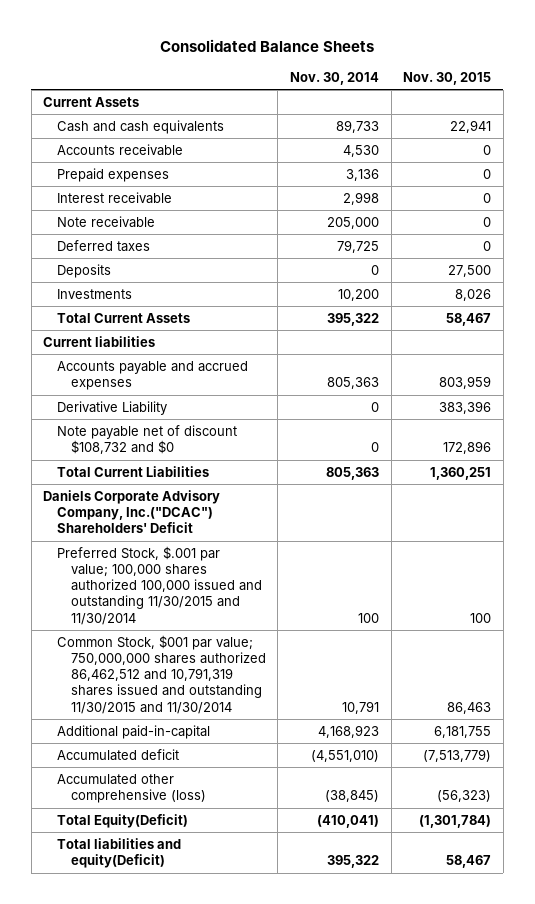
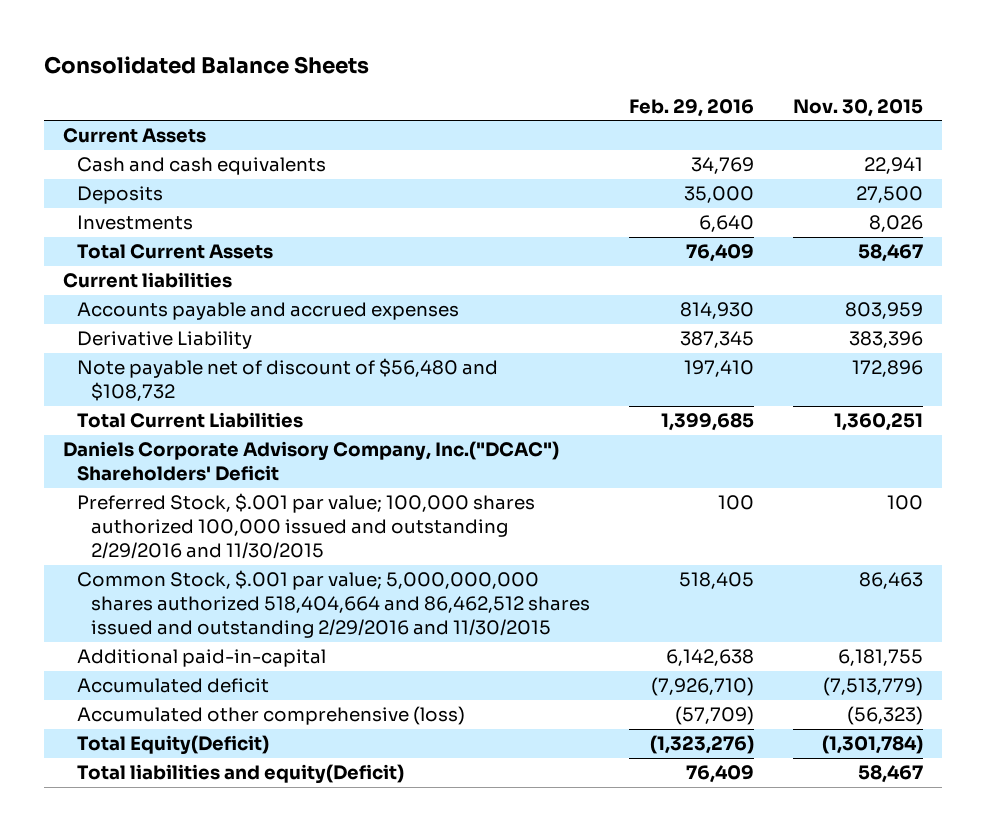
[290,71,380,85] Nov. 30, 2014 -> none
none -> [629,98,755,117] Feb. 29, 2016
[57,144,184,157] Accounts receivable -> none
[57,168,170,183] Prepaid expenses -> none
[57,192,173,205] Interest receivable -> none
[57,216,156,229] Note receivable -> none
[57,240,151,253] Deferred taxes -> none
[57,425,238,455] Note payable net of discount $108,732 and $0 -> [77,358,499,402] Note payable net of discount of $56,480 and $108,732
[57,546,262,625] Preferred Stock, $.001 par value; 100,000 shares authorized 100,000 issued and outstanding 11/30/2015 and 11/30/2014 -> [77,493,536,559] Preferred Stock, $.001 par value; 100,000 shares authorized 100,000 issued and outstanding 2/29/2016 and 11/30/2015
[57,635,266,714] Common Stock, $001 par value; 750,000,000 shares authorized 86,462,512 and 10,791,319 shares issued and outstanding 11/30/2015 and 11/30/2014 -> [77,570,591,638] Common Stock, $.001 par value; 5,000,000,000 shares authorized 518,404,664 and 86,462,512 shares issued and outstanding 2/29/2016 and 11/30/2015

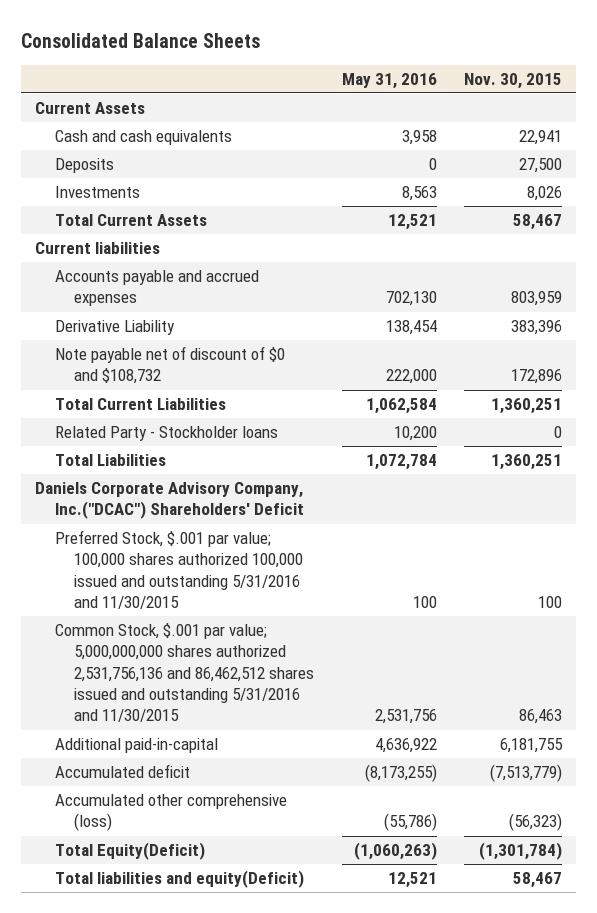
[629,98,755,117] Feb. 29, 2016 -> none
none -> [341,72,437,89] May 31, 2016
[77,358,499,402] Note payable net of discount of $56,480 and $108,732 -> [54,346,285,385] Note payable net of discount of $0 and $108,732
none -> [54,426,278,442] Related Party - Stockholder loans
none -> [54,454,166,467] Total Liabilities
[77,493,536,559] Preferred Stock, $.001 par value; 100,000 shares authorized 100,000 issued and outstanding 2/29/2016 and 11/30/2015 -> [54,530,304,610] Preferred Stock, $.001 par value; 100,000 shares authorized 100,000 issued and outstanding 5/31/2016 and 11/30/2015
[77,570,591,638] Common Stock, $.001 par value; 5,000,000,000 shares authorized 518,404,664 and 86,462,512 shares issued and outstanding 2/29/2016 and 11/30/2015 -> [54,623,315,723] Common Stock, $.001 par value; 5,000,000,000 shares authorized 2,531,756,136 and 86,462,512 shares issued and outstanding 5/31/2016 and 11/30/2015

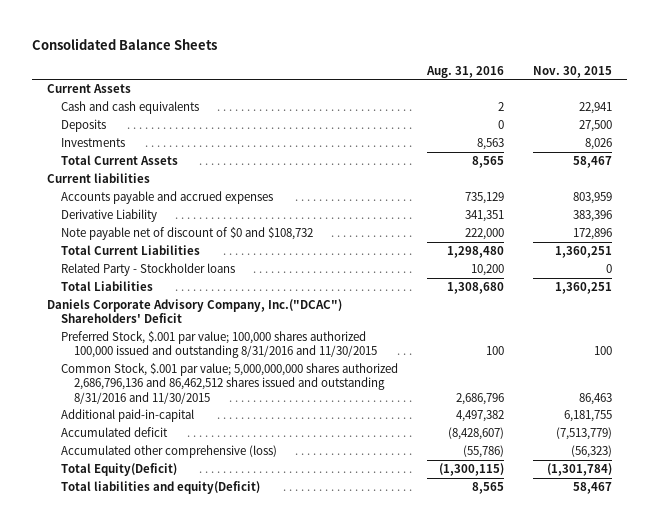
[341,72,437,89] May 31, 2016 -> none
none -> [425,65,504,78] Aug. 31, 2016
[54,530,304,610] Preferred Stock, $.001 par value; 100,000 shares authorized 100,000 issued and outstanding 5/31/2016 and 11/30/2015 -> [60,331,378,359] Preferred Stock, $.001 par value; 100,000 shares authorized 100,000 issued and outstanding 8/31/2016 and 11/30/2015
[54,623,315,723] Common Stock, $.001 par value; 5,000,000,000 shares authorized 2,531,756,136 and 86,462,512 shares issued and outstanding 5/31/2016 and 11/30/2015 -> [60,363,398,404] Common Stock, $.001 par value; 5,000,000,000 shares authorized 2,686,796,136 and 86,462,512 shares issued and outstanding 8/31/2016 and 11/30/2015

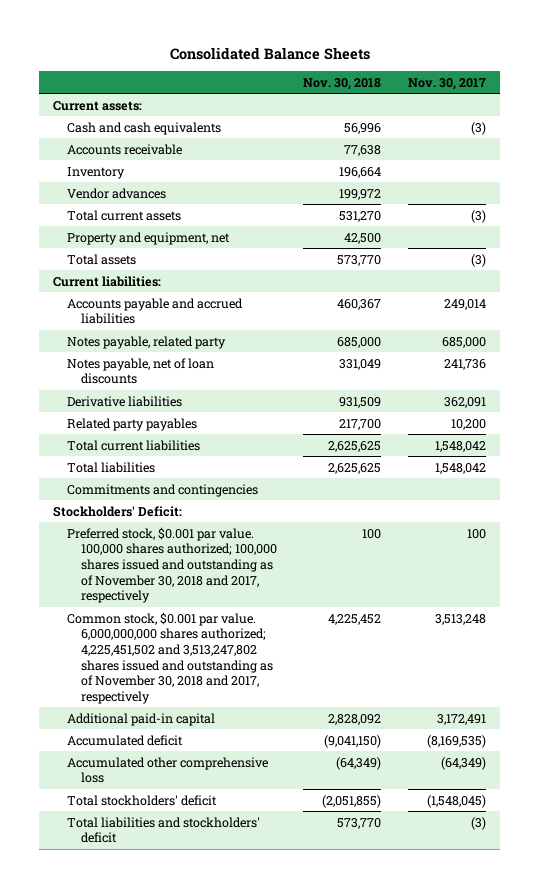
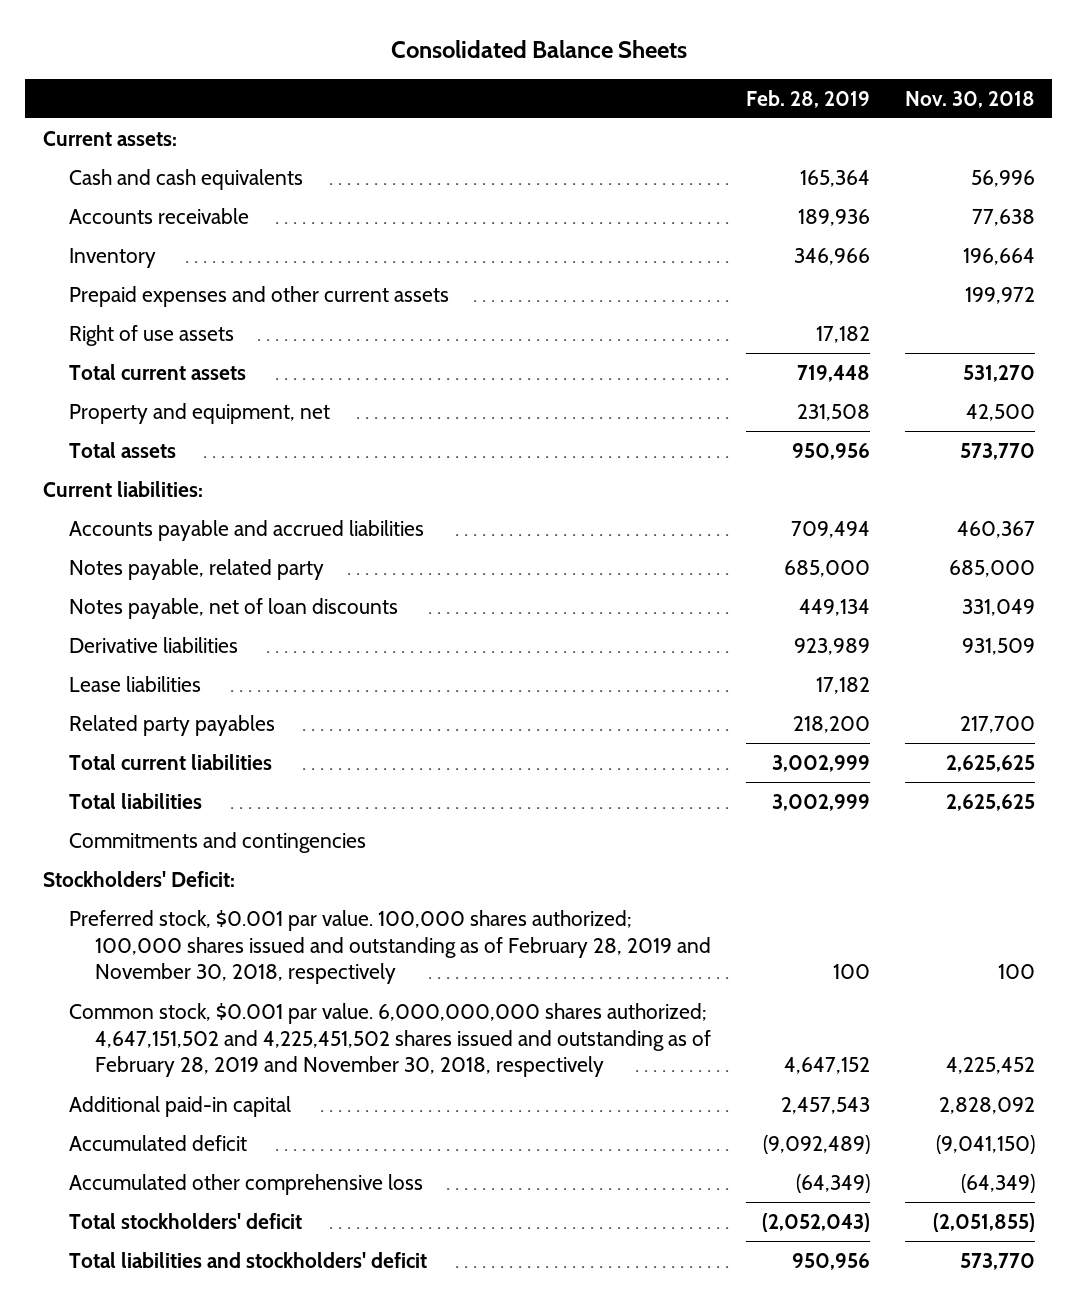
[408,77,487,90] Nov. 30, 2017 -> none
none -> [746,89,871,108] Feb. 28, 2019
[66,187,166,199] Vendor advances -> [69,285,450,307] Prepaid expenses and other current assets
none -> [69,324,235,346] Right of use assets
none -> [69,675,202,692] Lease liabilities
[66,526,277,604] Preferred stock, $0.001 par value. 100,000 shares authorized; 100,000 shares issued and outstanding as of November 30, 2018 and 2017, respectively -> [69,909,712,985] Preferred stock, $0.001 par value. 100,000 shares authorized; 100,000 shares issued and outstanding as of February 28, 2019 and November 30, 2018, respectively
[66,611,273,704] Common stock, $0.001 par value. 6,000,000,000 shares authorized; 4,225,451,502 and 3,513,247,802 shares issued and outstanding as of November 30, 2018 and 2017, respectively -> [69,1002,712,1078] Common stock, $0.001 par value. 6,000,000,000 shares authorized; 4,647,151,502 and 4,225,451,502 shares issued and outstanding as of February 28, 2019 and November 30, 2018, respectively

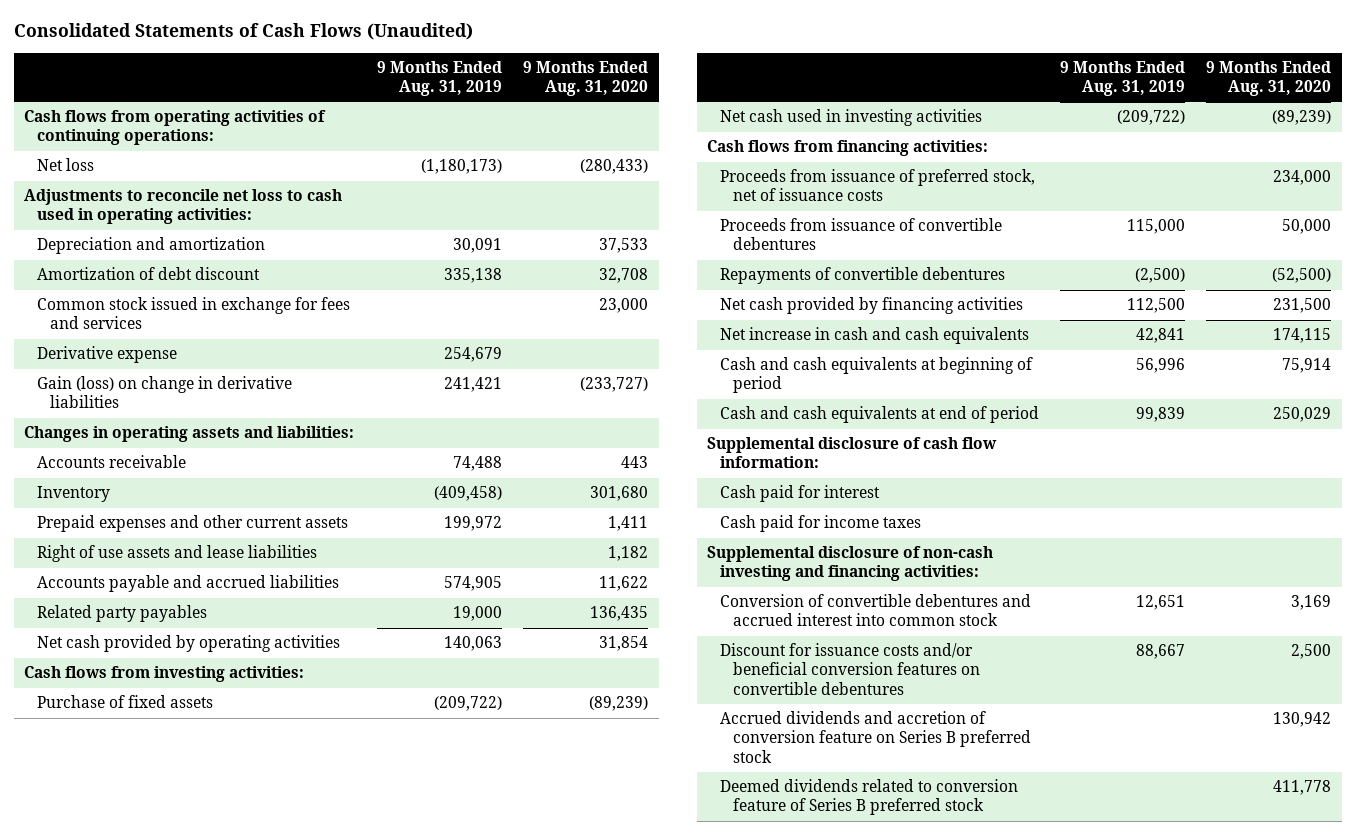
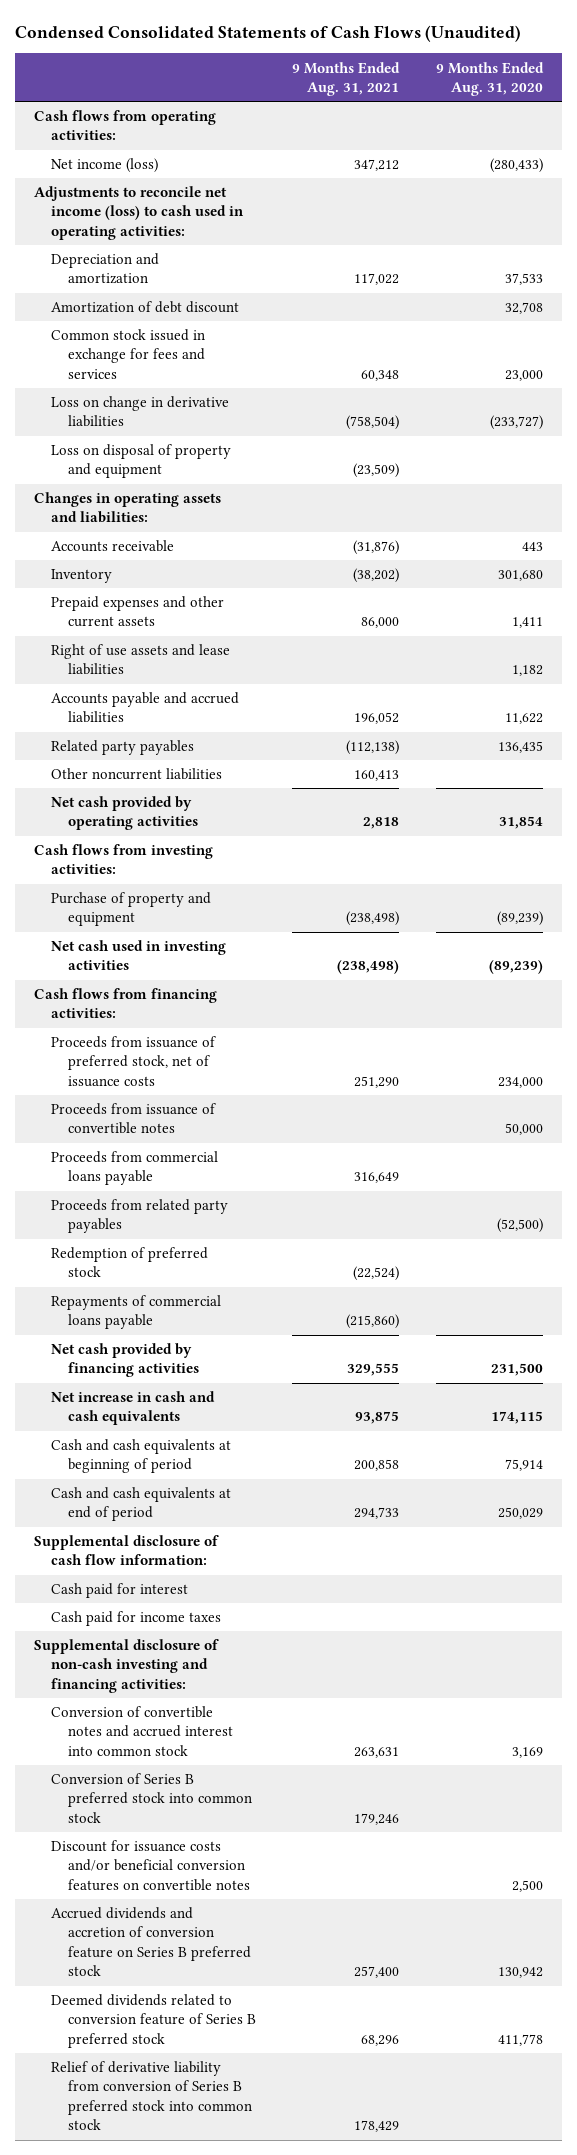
[13,23,473,41] Consolidated Statements of Cash Flows (Unaudited) -> [15,25,522,43] Condensed Consolidated Statements of Cash Flows (Unaudited)
[377,60,503,96] 9 Months Ended Aug. 31, 2019 -> none
none -> [292,61,401,96] 9 Months Ended Aug. 31, 2021
[24,110,327,146] Cash flows from operating activities of continuing operations: -> [33,110,216,141] Cash flows from operating activities:
[37,158,95,172] Net loss -> [50,158,158,174] Net income (loss)
[24,189,343,225] Adjustments to reconcile net loss to cash used in operating activities: -> [33,186,244,240] Adjustments to reconcile net income (loss) to cash used in operating activities:
[37,346,178,364] Derivative expense -> none
[37,376,293,409] Gain (loss) on change in derivative liabilities -> [50,396,229,428] Loss on change in derivative liabilities
none -> [50,444,231,479] Loss on disposal of property and equipment
none -> [50,768,222,781] Other noncurrent liabilities
[37,695,214,709] Purchase of fixed assets -> [50,892,211,927] Purchase of property and equipment
[720,218,1003,251] Proceeds from issuance of convertible debentures -> [50,1103,216,1135] Proceeds from issuance of convertible notes
none -> [50,1151,218,1186] Proceeds from commercial loans payable
[720,267,1006,285] Repayments of convertible debentures -> [50,1199,228,1234] Proceeds from related party payables
none -> [50,1247,208,1278] Redemption of preferred stock
none -> [50,1295,221,1330] Repayments of commercial loans payable
[720,594,1032,627] Conversion of convertible debentures and accrued interest into common stock -> [50,1706,233,1756] Conversion of convertible notes and accrued interest into common stock
none -> [50,1773,252,1823] Conversion of Series B preferred stock into common stock
[720,643,981,695] Discount for issuance costs and/or beneficial conversion features on convertible debentures -> [50,1840,250,1891] Discount for issuance costs and/or beneficial conversion features on convertible notes
none -> [50,2061,252,2131] Relief of derivative liability from conversion of Series B preferred stock into common stock

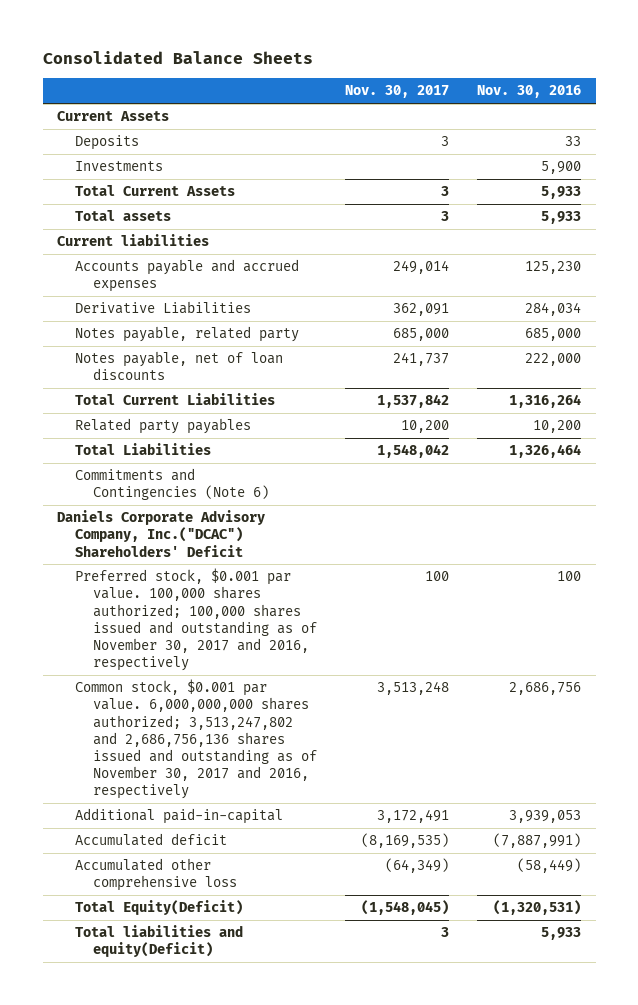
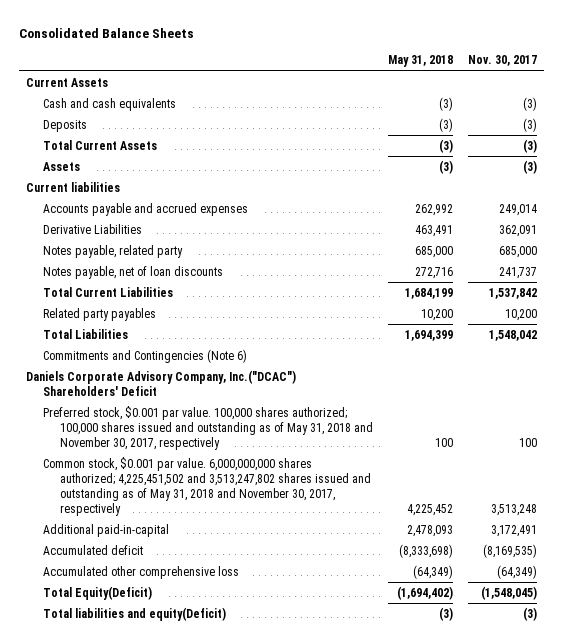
[477,85,582,99] Nov. 30, 2016 -> none
none -> [387,55,453,68] May 31, 2018
[74,161,163,172] Investments -> none
none -> [43,97,177,111] Cash and cash equivalents
[441,136,450,147] 3 -> [522,117,537,132] (3)
[441,186,450,197] 3 -> [522,138,537,153] (3)
[74,210,171,222] Total assets -> [43,161,81,171] Assets
[441,211,450,222] 3 -> [522,159,537,174] (3)
[74,568,317,671] Preferred stock, $0.001 par value. 100,000 shares authorized; 100,000 shares issued and outstanding as of November 30, 2017 and 2016, respectively -> [43,405,374,450] Preferred stock, $0.001 par value. 100,000 shares authorized; 100,000 shares issued and outstanding as of May 31, 2018 and November 30, 2017, respectively
[74,679,317,800] Common stock, $0.001 par value. 6,000,000,000 shares authorized; 3,513,247,802 and 2,686,756,136 shares issued and outstanding as of November 30, 2017 and 2016, respectively -> [43,456,372,516] Common stock, $0.001 par value. 6,000,000,000 shares authorized; 4,225,451,502 and 3,513,247,802 shares issued and outstanding as of May 31, 2018 and November 30, 2017, respectively
[441,927,450,938] 3 -> [522,606,537,621] (3)

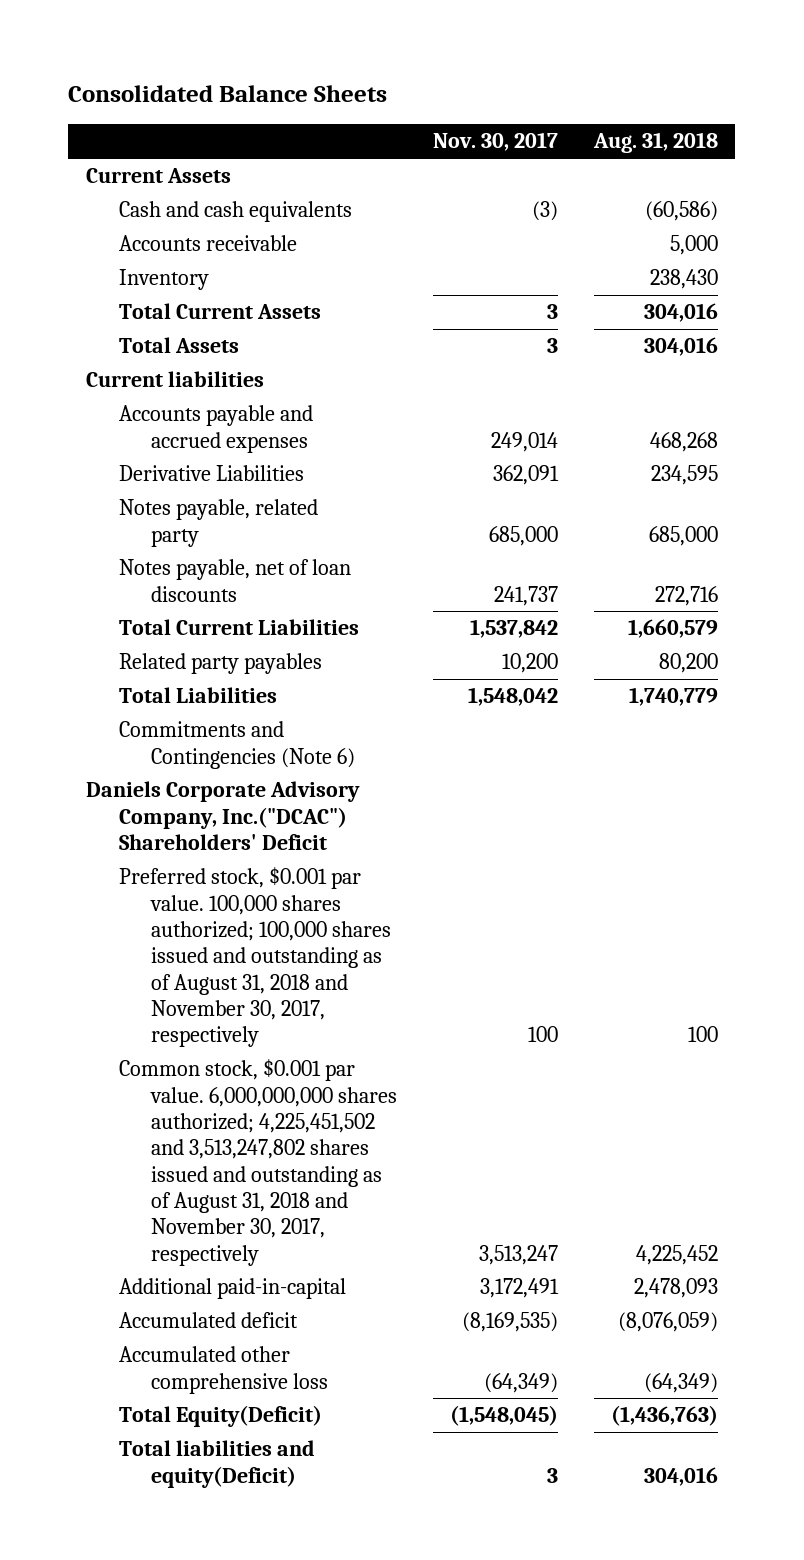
[387,55,453,68] May 31, 2018 -> none
none -> [592,132,718,154] Aug. 31, 2018
[43,119,88,132] Deposits -> none
none -> [118,235,297,252] Accounts receivable
none -> [118,269,209,291] Inventory
[522,138,537,153] (3) -> [546,304,558,320] 3
[43,161,81,171] Assets -> [118,337,239,354] Total Assets
[522,159,537,174] (3) -> [546,338,558,354] 3
[43,405,374,450] Preferred stock, $0.001 par value. 100,000 shares authorized; 100,000 shares issued and outstanding as of May 31, 2018 and November 30, 2017, respectively -> [118,867,392,1048] Preferred stock, $0.001 par value. 100,000 shares authorized; 100,000 shares issued and outstanding as of August 31, 2018 and November 30, 2017, respectively
[43,456,372,516] Common stock, $0.001 par value. 6,000,000,000 shares authorized; 4,225,451,502 and 3,513,247,802 shares issued and outstanding as of May 31, 2018 and November 30, 2017, respectively -> [118,1059,398,1266] Common stock, $0.001 par value. 6,000,000,000 shares authorized; 4,225,451,502 and 3,513,247,802 shares issued and outstanding as of August 31, 2018 and November 30, 2017, respectively
[490,503,537,516] 3,513,248 -> [478,1244,558,1265] 3,513,247
[522,606,537,621] (3) -> [546,1467,558,1483] 3

